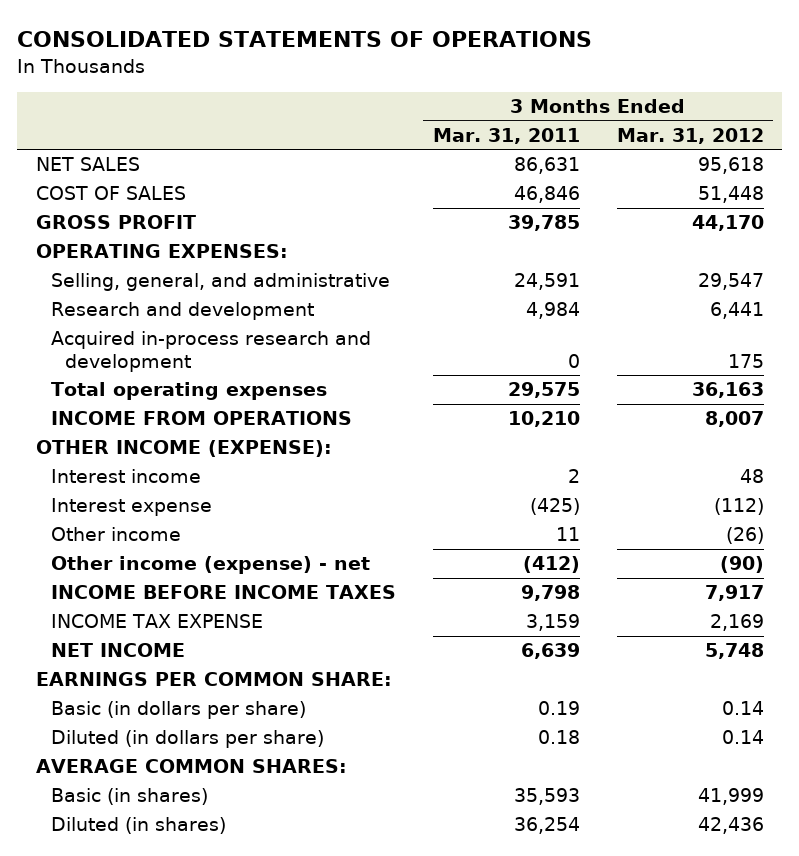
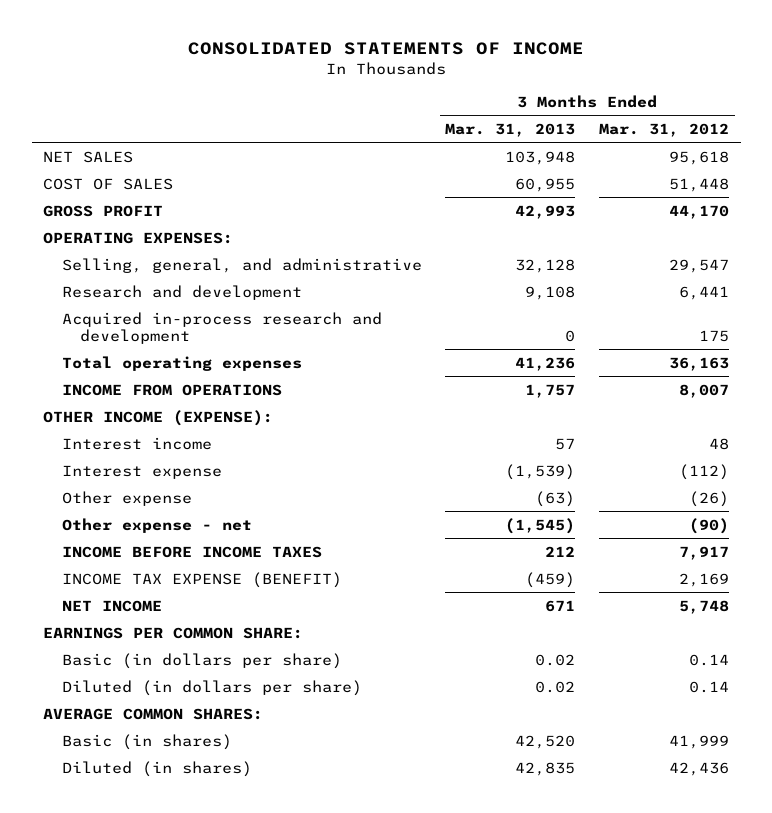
[17,30,593,47] CONSOLIDATED STATEMENTS OF OPERATIONS -> [188,42,585,56] CONSOLIDATED STATEMENTS OF INCOME
[432,127,580,144] Mar. 31, 2011 -> none
none -> [445,122,576,137] Mar. 31, 2013
[50,527,181,542] Other income -> [61,490,192,506] Other expense
[50,556,370,575] Other income (expense) - net -> [61,517,252,533] Other expense - net
[50,614,263,629] INCOME TAX EXPENSE -> [61,571,342,588] INCOME TAX EXPENSE (BENEFIT)

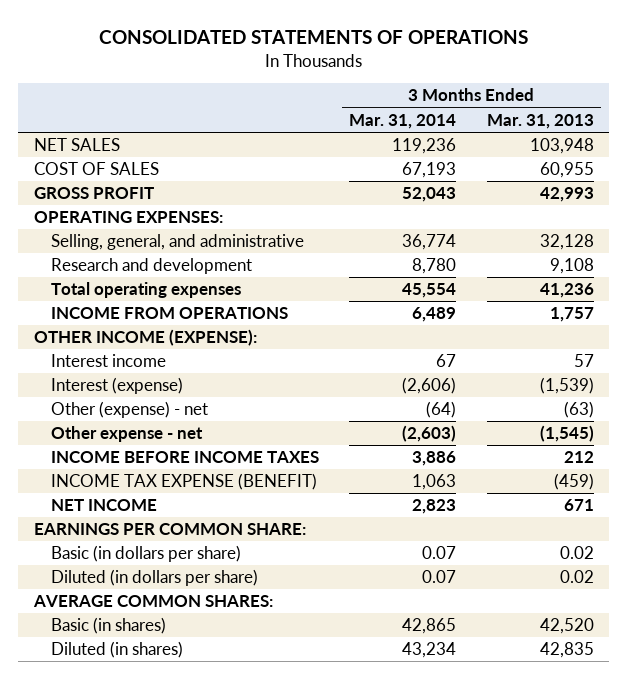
[188,42,585,56] CONSOLIDATED STATEMENTS OF INCOME -> [98,30,528,45] CONSOLIDATED STATEMENTS OF OPERATIONS
[598,122,729,137] Mar. 31, 2012 -> none
none -> [349,113,457,129] Mar. 31, 2014
[61,311,382,344] Acquired in-process research and development -> none
[61,464,222,479] Interest expense -> [50,377,183,395] Interest (expense)
[61,490,192,506] Other expense -> [50,401,208,419] Other (expense) - net

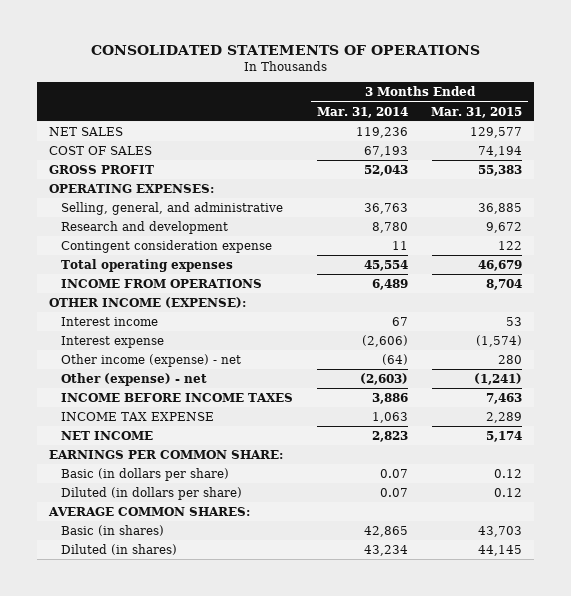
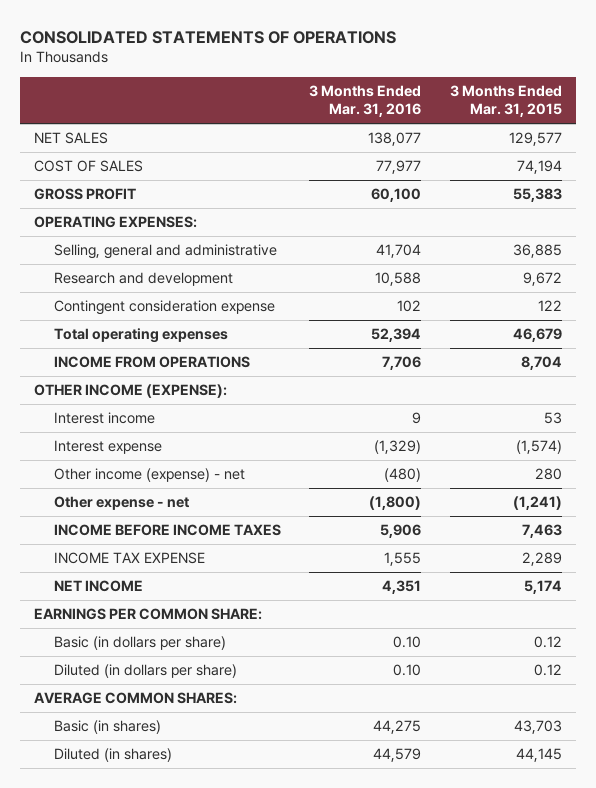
[316,106,408,118] Mar. 31, 2014 -> none
none -> [309,84,422,118] 3 Months Ended Mar. 31, 2016
[60,201,283,215] Selling, general, and administrative -> [54,244,278,260] Selling, general and administrative
[60,372,207,386] Other (expense) - net -> [54,496,190,511] Other expense - net

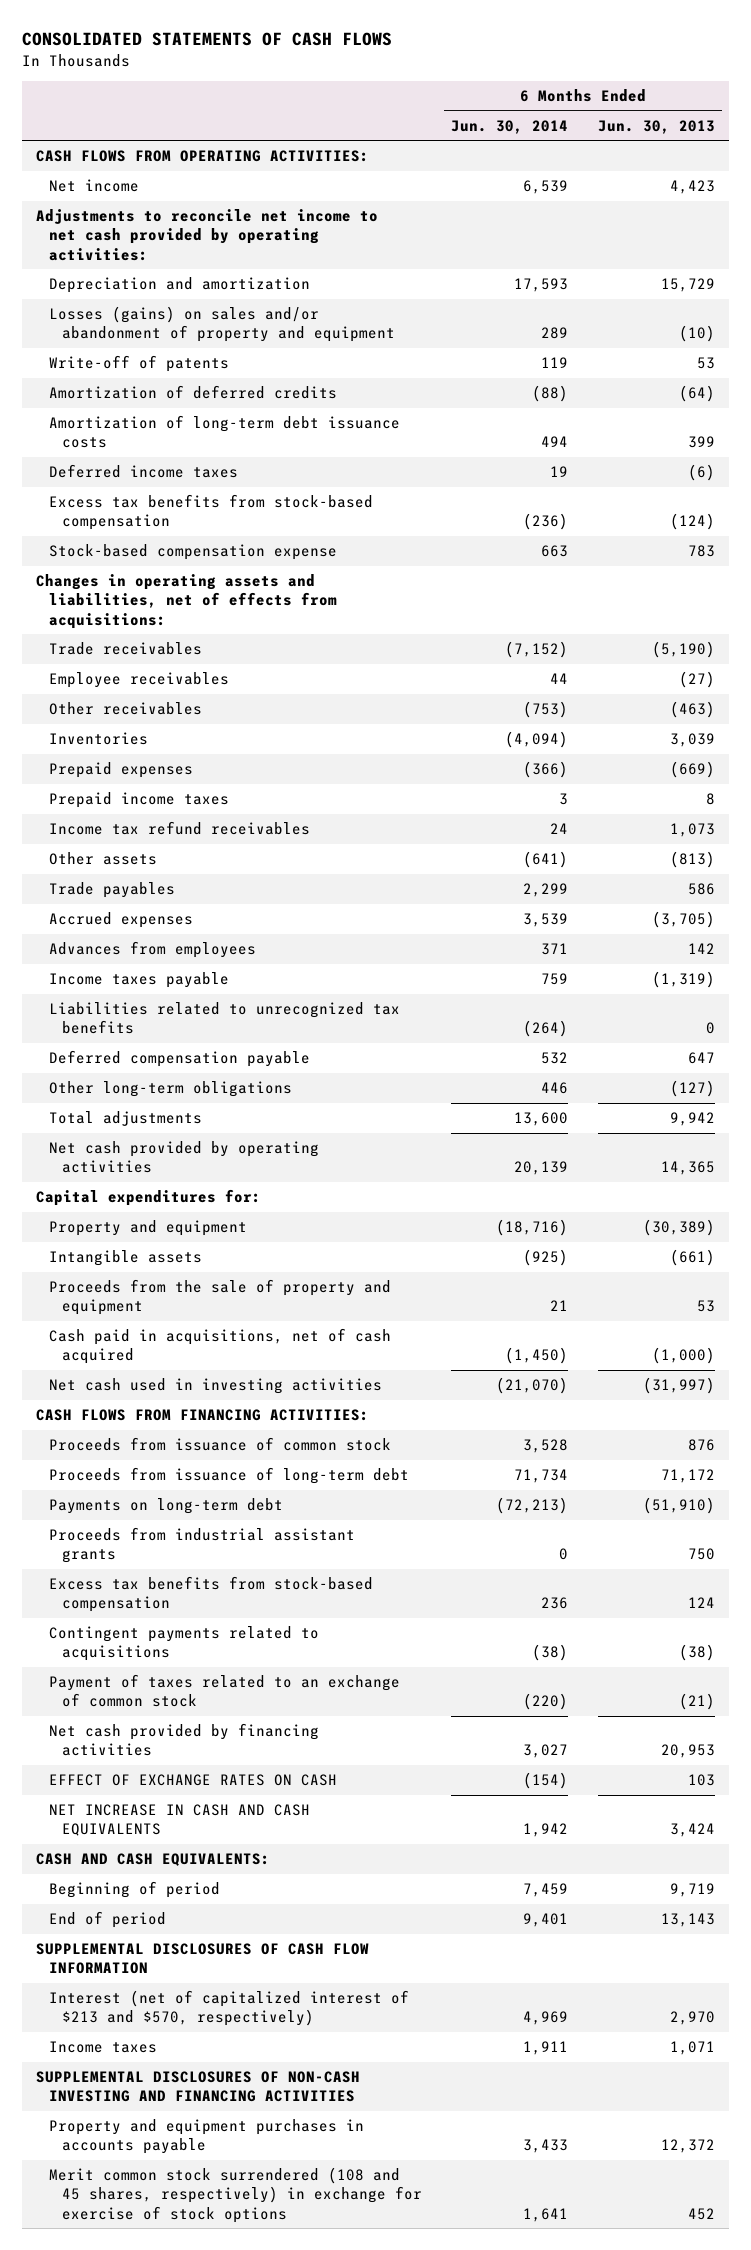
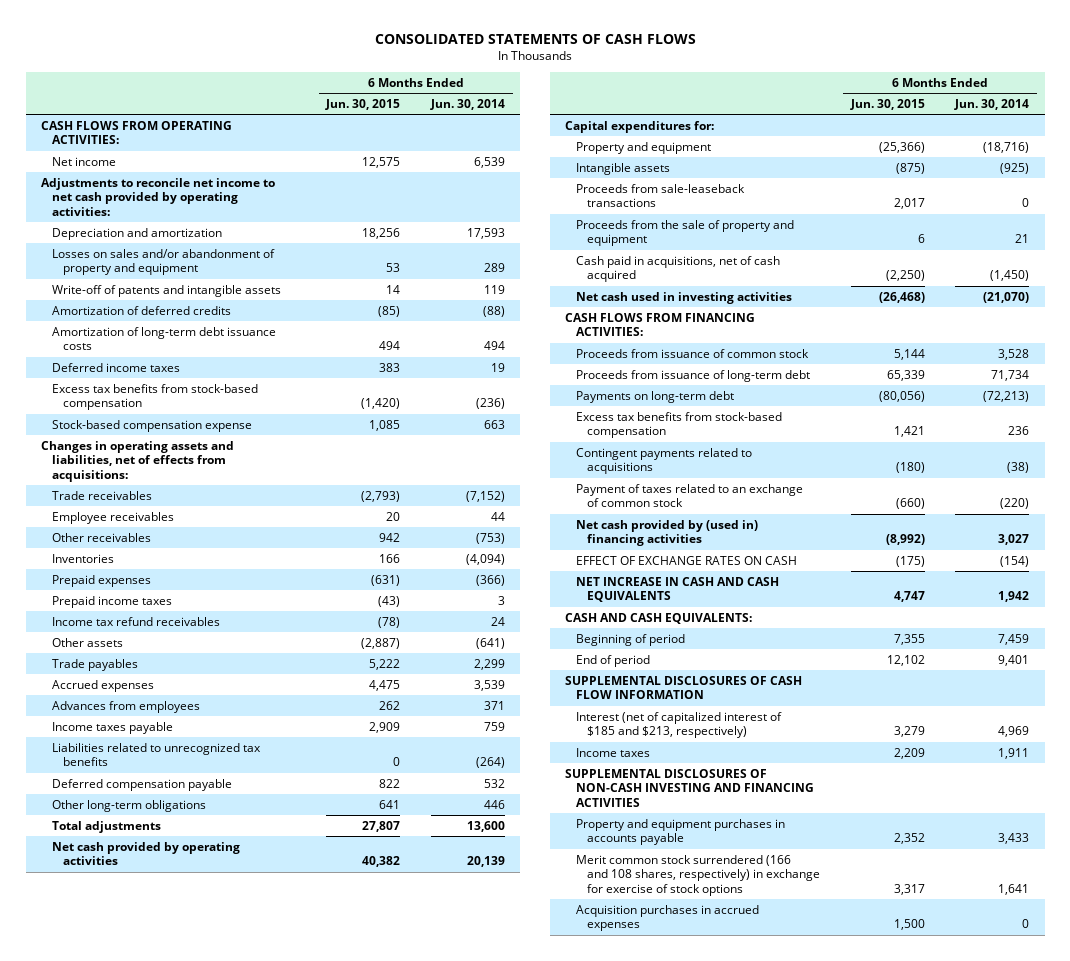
[597,119,715,134] Jun. 30, 2013 -> none
none -> [325,98,401,110] Jun. 30, 2015
[48,306,395,343] Losses (gains) on sales and/or abandonment of property and equipment -> [51,248,275,276] Losses on sales and/or abandonment of property and equipment
[48,355,229,373] Write-off of patents -> [51,284,281,297] Write-off of patents and intangible assets
none -> [576,183,746,208] Proceeds from sale-leaseback transactions
[48,1527,355,1564] Proceeds from industrial assistant grants -> none
[48,1723,319,1757] Net cash provided by financing activities -> [576,519,759,547] Net cash provided by (used in) financing activities
[48,1990,409,2027] Interest (net of capitalized interest of $213 and $570, respectively) -> [576,711,783,739] Interest (net of capitalized interest of $185 and $213, respectively)
[48,2167,422,2223] Merit common stock surrendered (108 and 45 shares, respectively) in exchange for exercise of stock options -> [576,854,821,896] Merit common stock surrendered (166 and 108 shares, respectively) in exchange for exercise of stock options
none -> [576,904,760,932] Acquisition purchases in accrued expenses

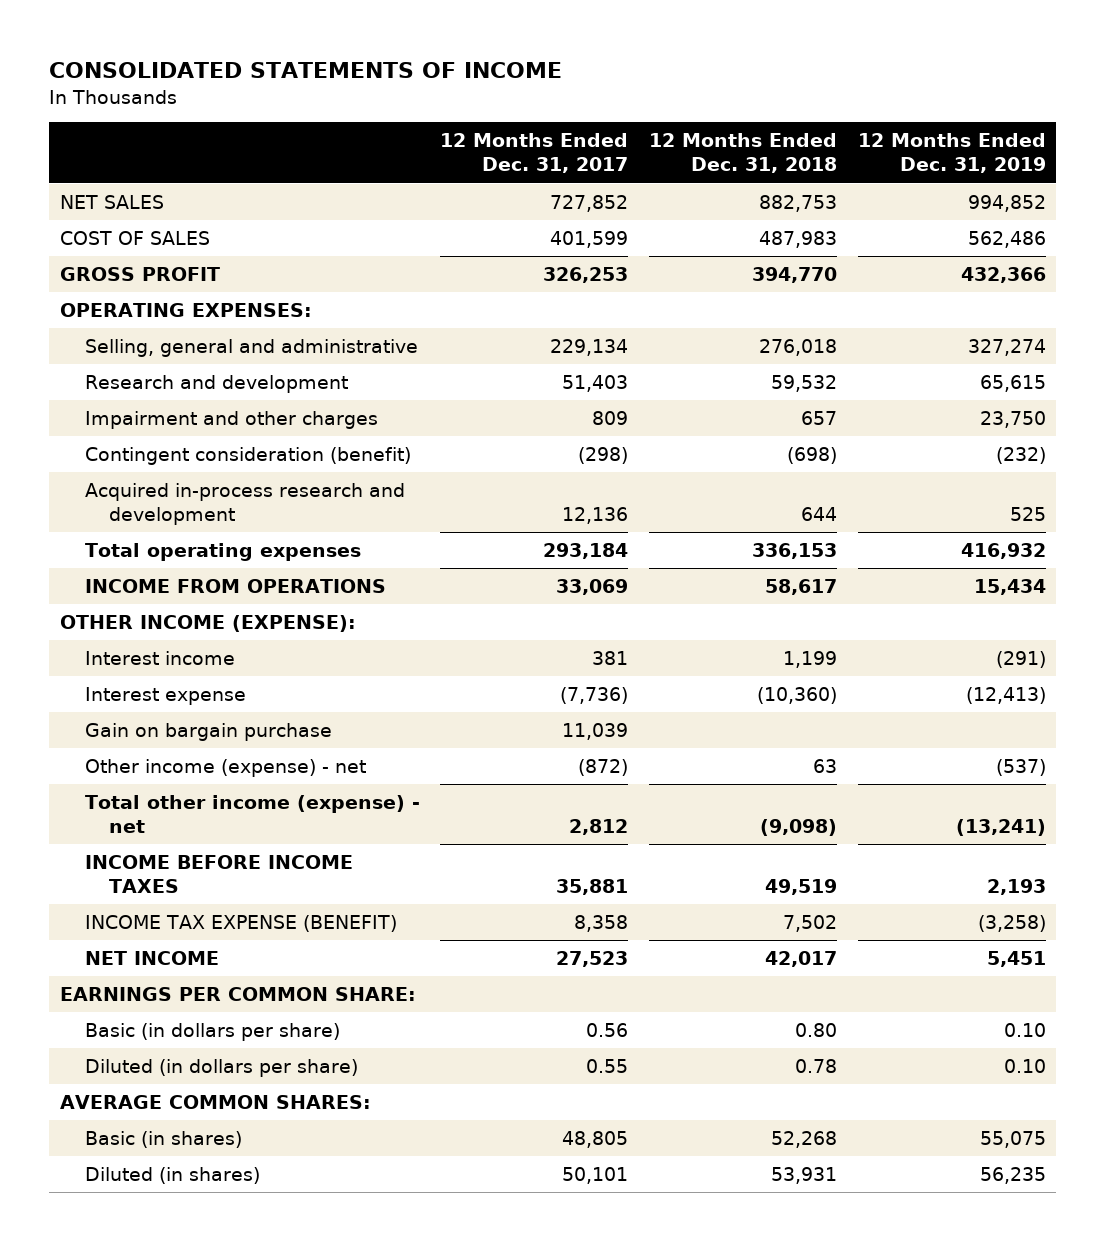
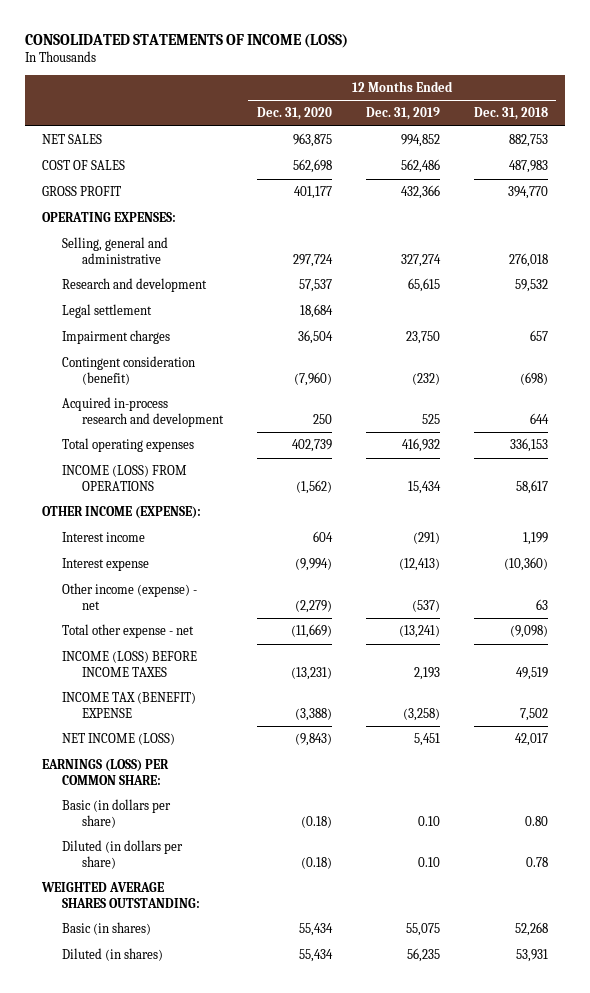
[49,62,563,79] CONSOLIDATED STATEMENTS OF INCOME -> [25,33,349,48] CONSOLIDATED STATEMENTS OF INCOME (LOSS)
[440,133,629,174] 12 Months Ended Dec. 31, 2017 -> none
none -> [256,107,332,121] Dec. 31, 2020
none -> [61,304,152,319] Legal settlement
[84,411,378,430] Impairment and other charges -> [61,330,170,345] Impairment charges
[84,579,386,594] INCOME FROM OPERATIONS -> [61,465,187,491] INCOME (LOSS) FROM OPERATIONS
[84,723,332,742] Gain on bargain purchase -> none
[84,795,420,834] Total other income (expense) - net -> [61,624,194,639] Total other expense - net
[84,855,353,894] INCOME BEFORE INCOME TAXES -> [61,651,197,677] INCOME (LOSS) BEFORE INCOME TAXES
[84,915,397,933] INCOME TAX EXPENSE (BENEFIT) -> [61,692,196,718] INCOME TAX (BENEFIT) EXPENSE
[84,951,219,966] NET INCOME -> [61,733,175,746] NET INCOME (LOSS)
[59,987,416,1002] EARNINGS PER COMMON SHARE: -> [42,759,170,785] EARNINGS (LOSS) PER COMMON SHARE:
[59,1095,371,1110] AVERAGE COMMON SHARES: -> [41,882,200,908] WEIGHTED AVERAGE SHARES OUTSTANDING:

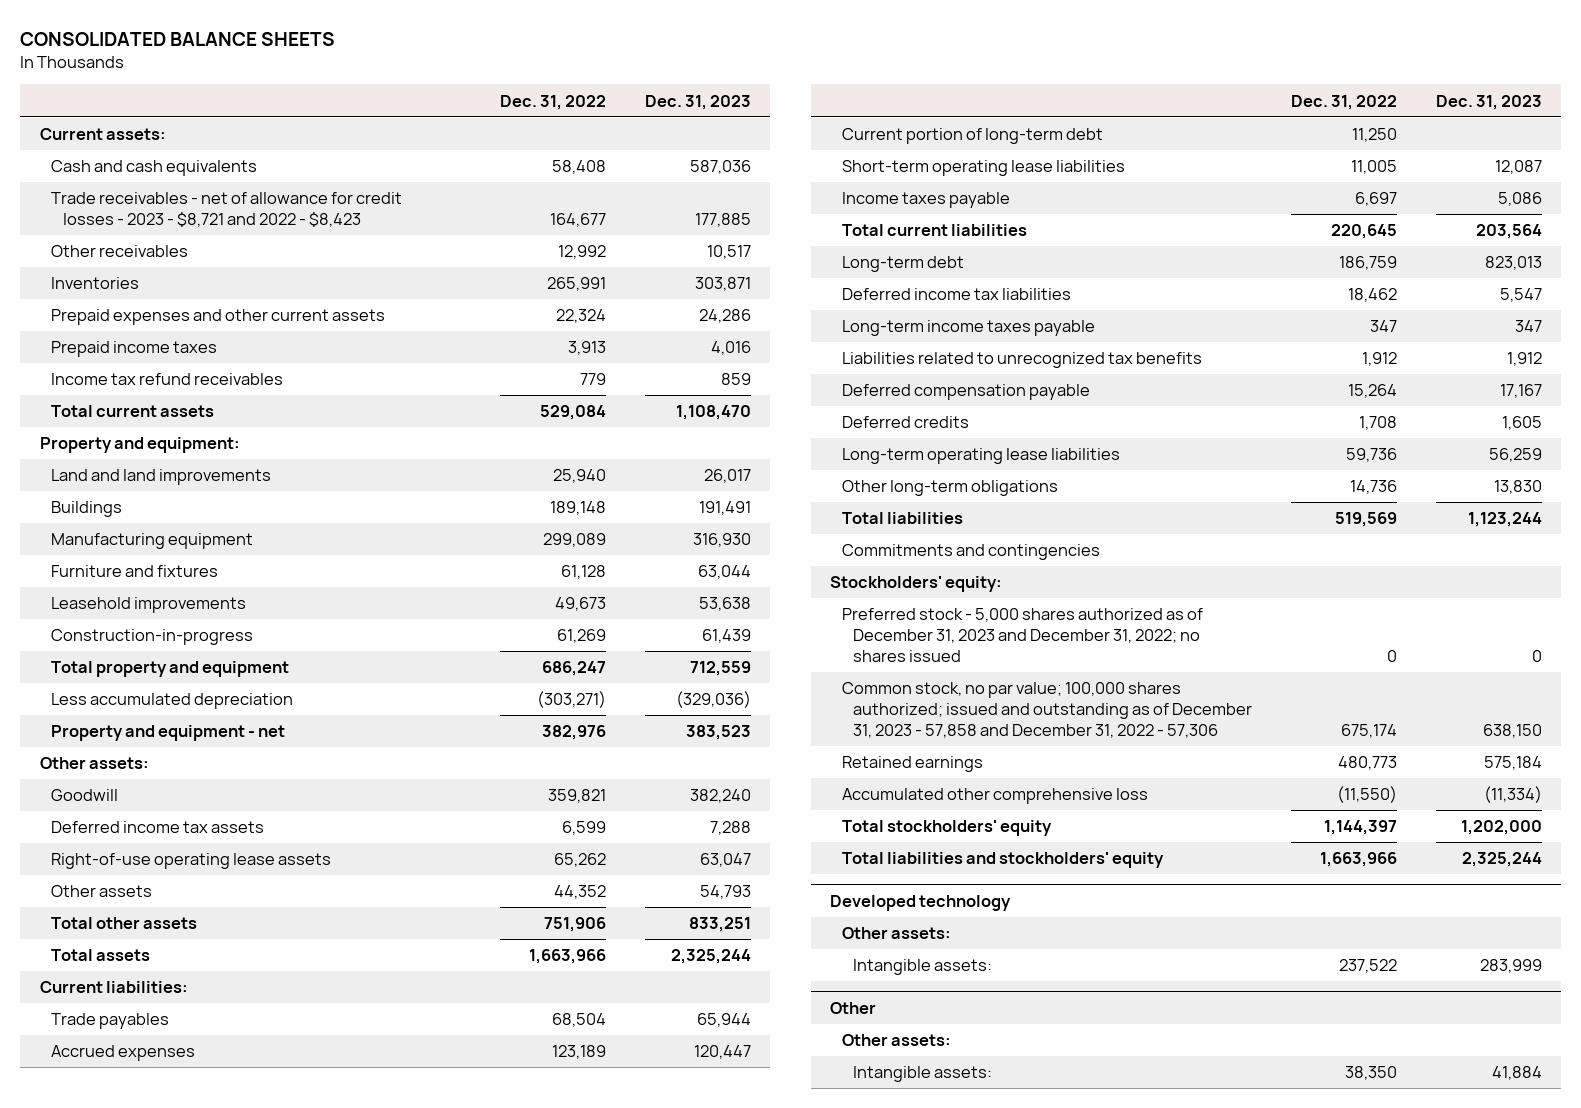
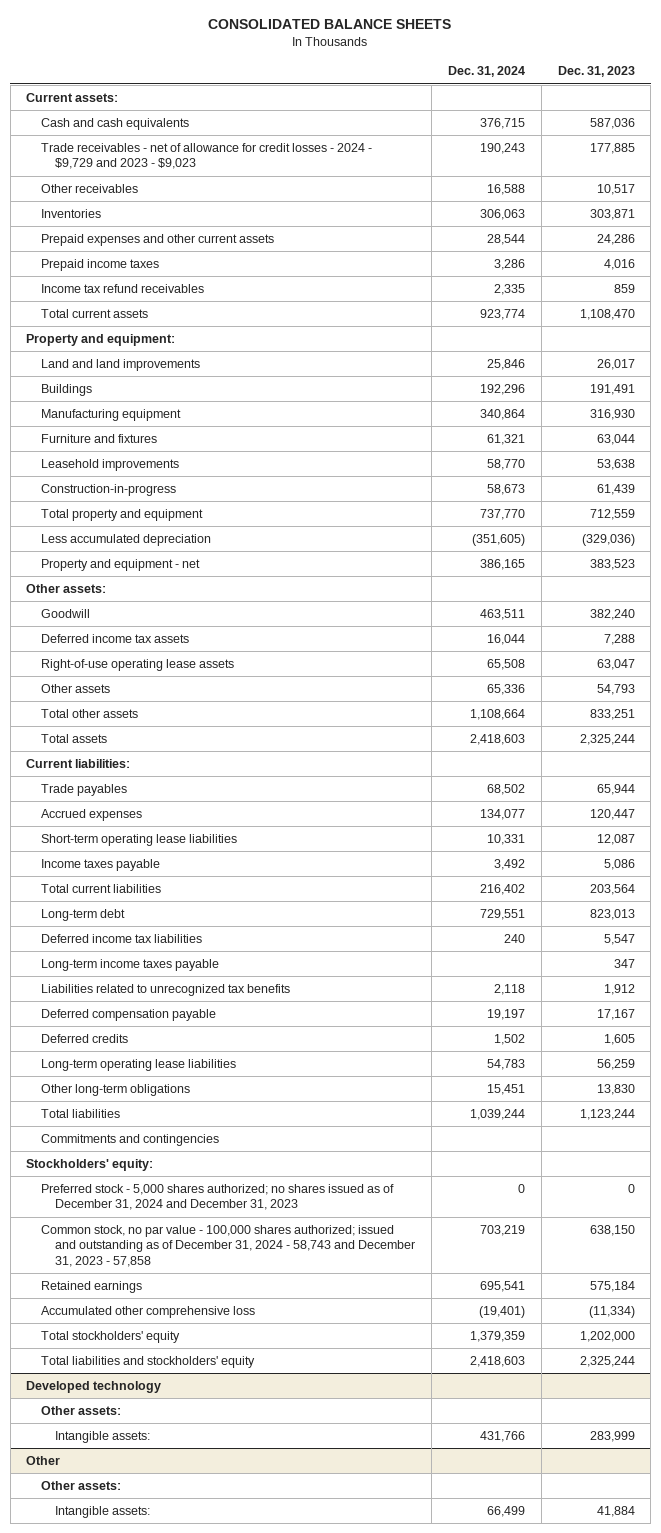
[500,94,607,110] Dec. 31, 2022 -> none
none -> [447,66,525,78] Dec. 31, 2024
[51,192,403,227] Trade receivables - net of allowance for credit losses - 2023 - $8,721 and 2022 - $8,423 -> [40,142,372,170] Trade receivables - net of allowance for credit losses - 2024 - $9,729 and 2023 - $9,023
[841,128,1103,145] Current portion of long-term debt -> none
[841,608,1203,662] Preferred stock - 5,000 shares authorized as of December 31, 2023 and December 31, 2022; no shares issued -> [40,1183,394,1211] Preferred stock - 5,000 shares authorized; no shares issued as of December 31, 2024 and December 31, 2023
[841,682,1253,738] Common stock, no par value; 100,000 shares authorized; issued and outstanding as of December 31, 2023 - 57,858 and December 31, 2022 - 57,306 -> [40,1224,416,1267] Common stock, no par value - 100,000 shares authorized; issued and outstanding as of December 31, 2024 - 58,743 and December 31, 2023 - 57,858

